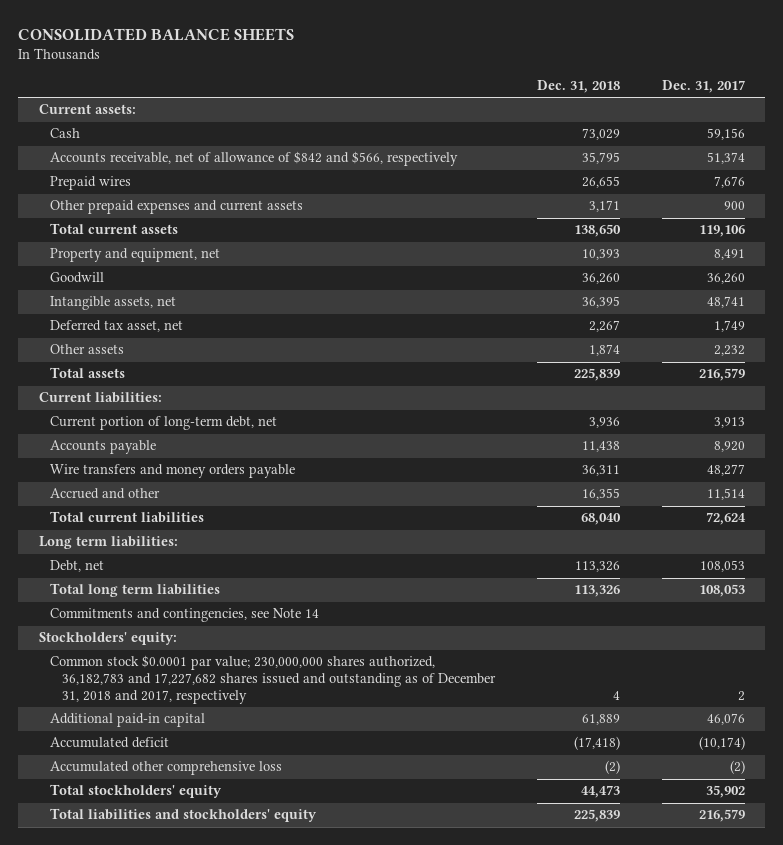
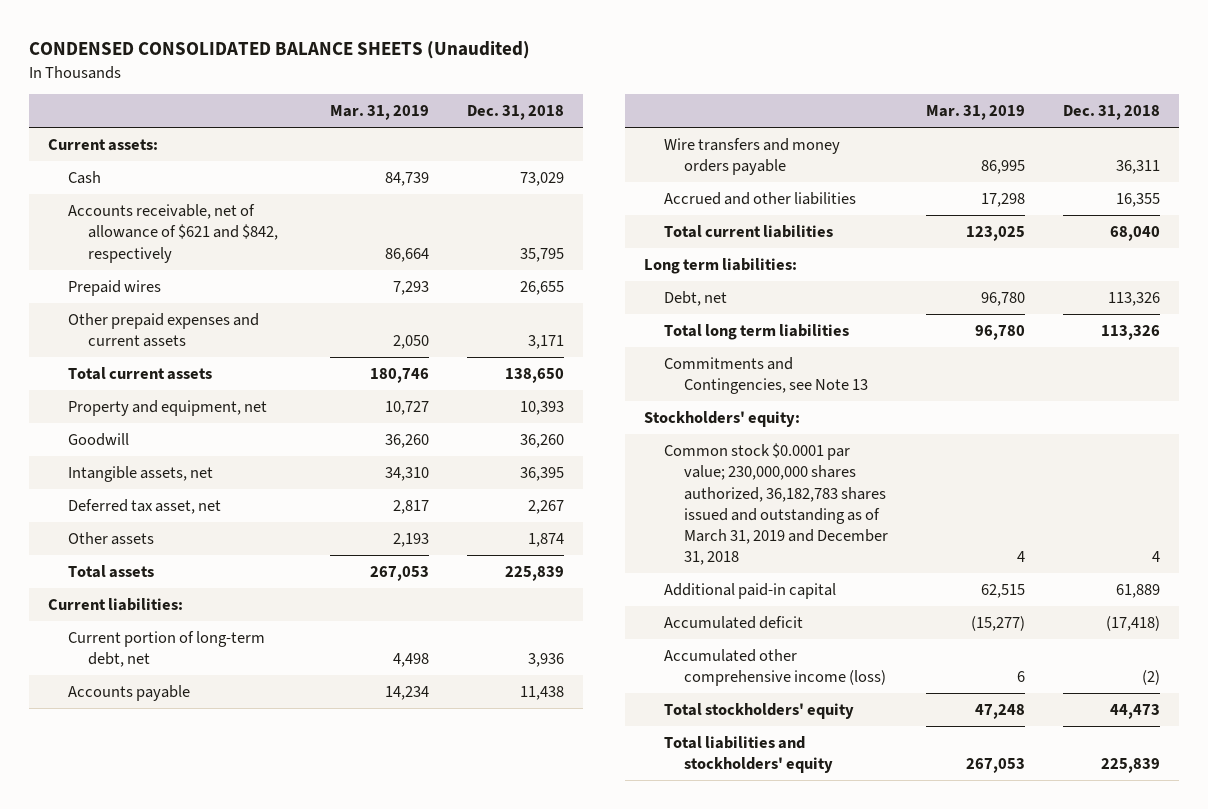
[17,27,294,41] CONSOLIDATED BALANCE SHEETS -> [29,41,531,60] CONDENSED CONSOLIDATED BALANCE SHEETS (Unaudited)
[661,80,745,94] Dec. 31, 2017 -> none
none -> [330,105,430,121] Mar. 31, 2019
[50,151,459,167] Accounts receivable, net of allowance of $842 and $566, respectively -> [68,204,279,263] Accounts receivable, net of allowance of $621 and $842, respectively
[50,488,161,500] Accrued and other -> [663,192,856,206] Accrued and other liabilities
[50,608,320,623] Commitments and contingencies, see Note 14 -> [663,357,868,395] Commitments and Contingencies, see Note 13
[50,655,497,705] Common stock $0.0001 par value; 230,000,000 shares authorized, 36,182,783 and 17,227,682 shares issued and outstanding as of December 31, 2018 and 2017, respectively -> [663,443,888,566] Common stock $0.0001 par value; 230,000,000 shares authorized, 36,182,783 shares issued and outstanding as of March 31, 2019 and December 31, 2018
[50,761,283,776] Accumulated other comprehensive loss -> [663,649,886,687] Accumulated other comprehensive income (loss)

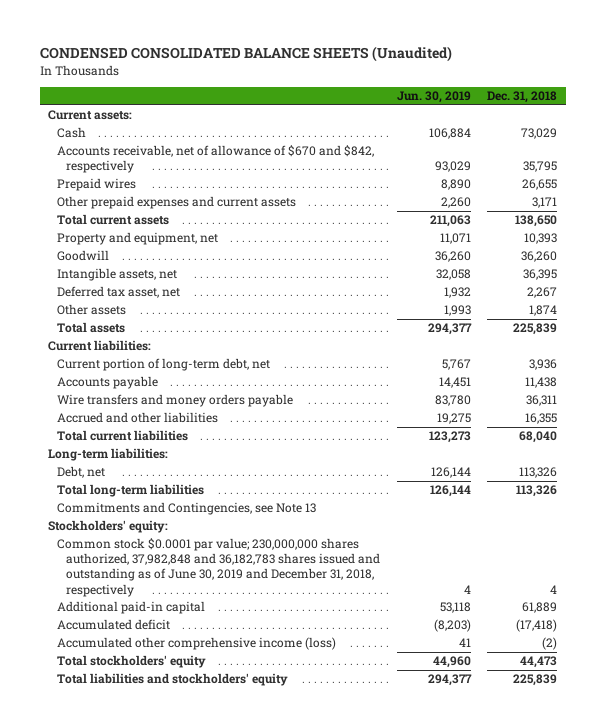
[330,105,430,121] Mar. 31, 2019 -> none
none -> [396,91,471,104] Jun. 30, 2019
[68,204,279,263] Accounts receivable, net of allowance of $621 and $842, respectively -> [57,145,375,174] Accounts receivable, net of allowance of $670 and $842, respectively
[643,258,797,275] Long term liabilities: -> [47,448,168,462] Long-term liabilities:
[663,324,849,341] Total long term liabilities -> [57,484,205,498] Total long-term liabilities
[663,443,888,566] Common stock $0.0001 par value; 230,000,000 shares authorized, 36,182,783 shares issued and outstanding as of March 31, 2019 and December 31, 2018 -> [57,538,381,597] Common stock $0.0001 par value; 230,000,000 shares authorized, 37,982,848 and 36,182,783 shares issued and outstanding as of June 30, 2019 and December 31, 2018, respectively

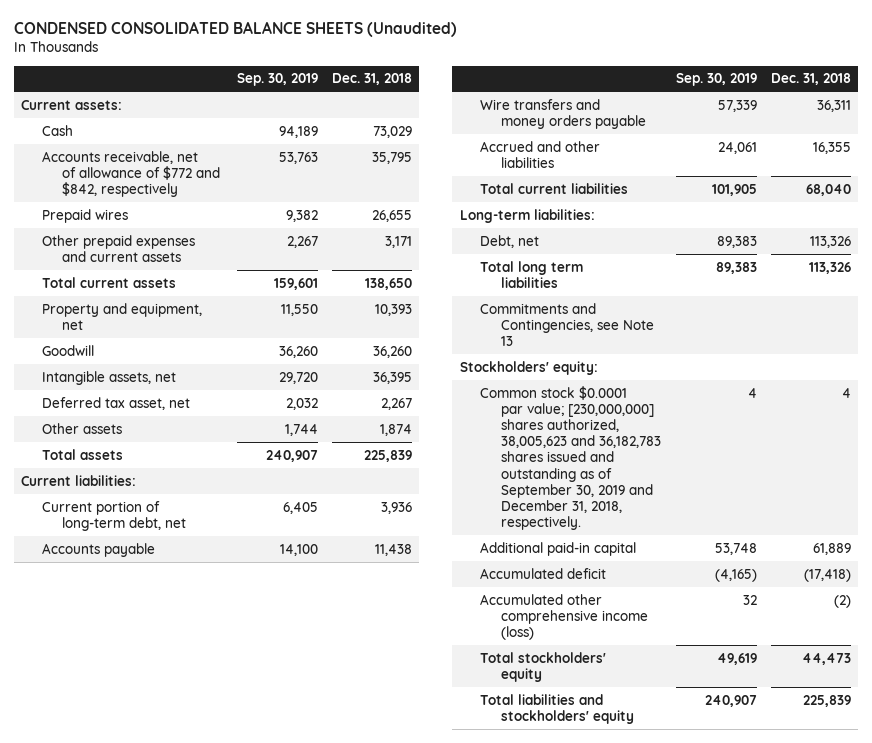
[396,91,471,104] Jun. 30, 2019 -> none
none -> [236,73,318,87] Sep. 30, 2019
[57,145,375,174] Accounts receivable, net of allowance of $670 and $842, respectively -> [41,150,221,198] Accounts receivable, net of allowance of $772 and $842, respectively
[57,484,205,498] Total long-term liabilities -> [480,260,584,288] Total long term liabilities
[57,538,381,597] Common stock $0.0001 par value; 230,000,000 shares authorized, 37,982,848 and 36,182,783 shares issued and outstanding as of June 30, 2019 and December 31, 2018, respectively -> [480,385,662,531] Common stock $0.0001 par value; [230,000,000] shares authorized, 38,005,623 and 36,182,783 shares issued and outstanding as of September 30, 2019 and December 31, 2018, respectively.

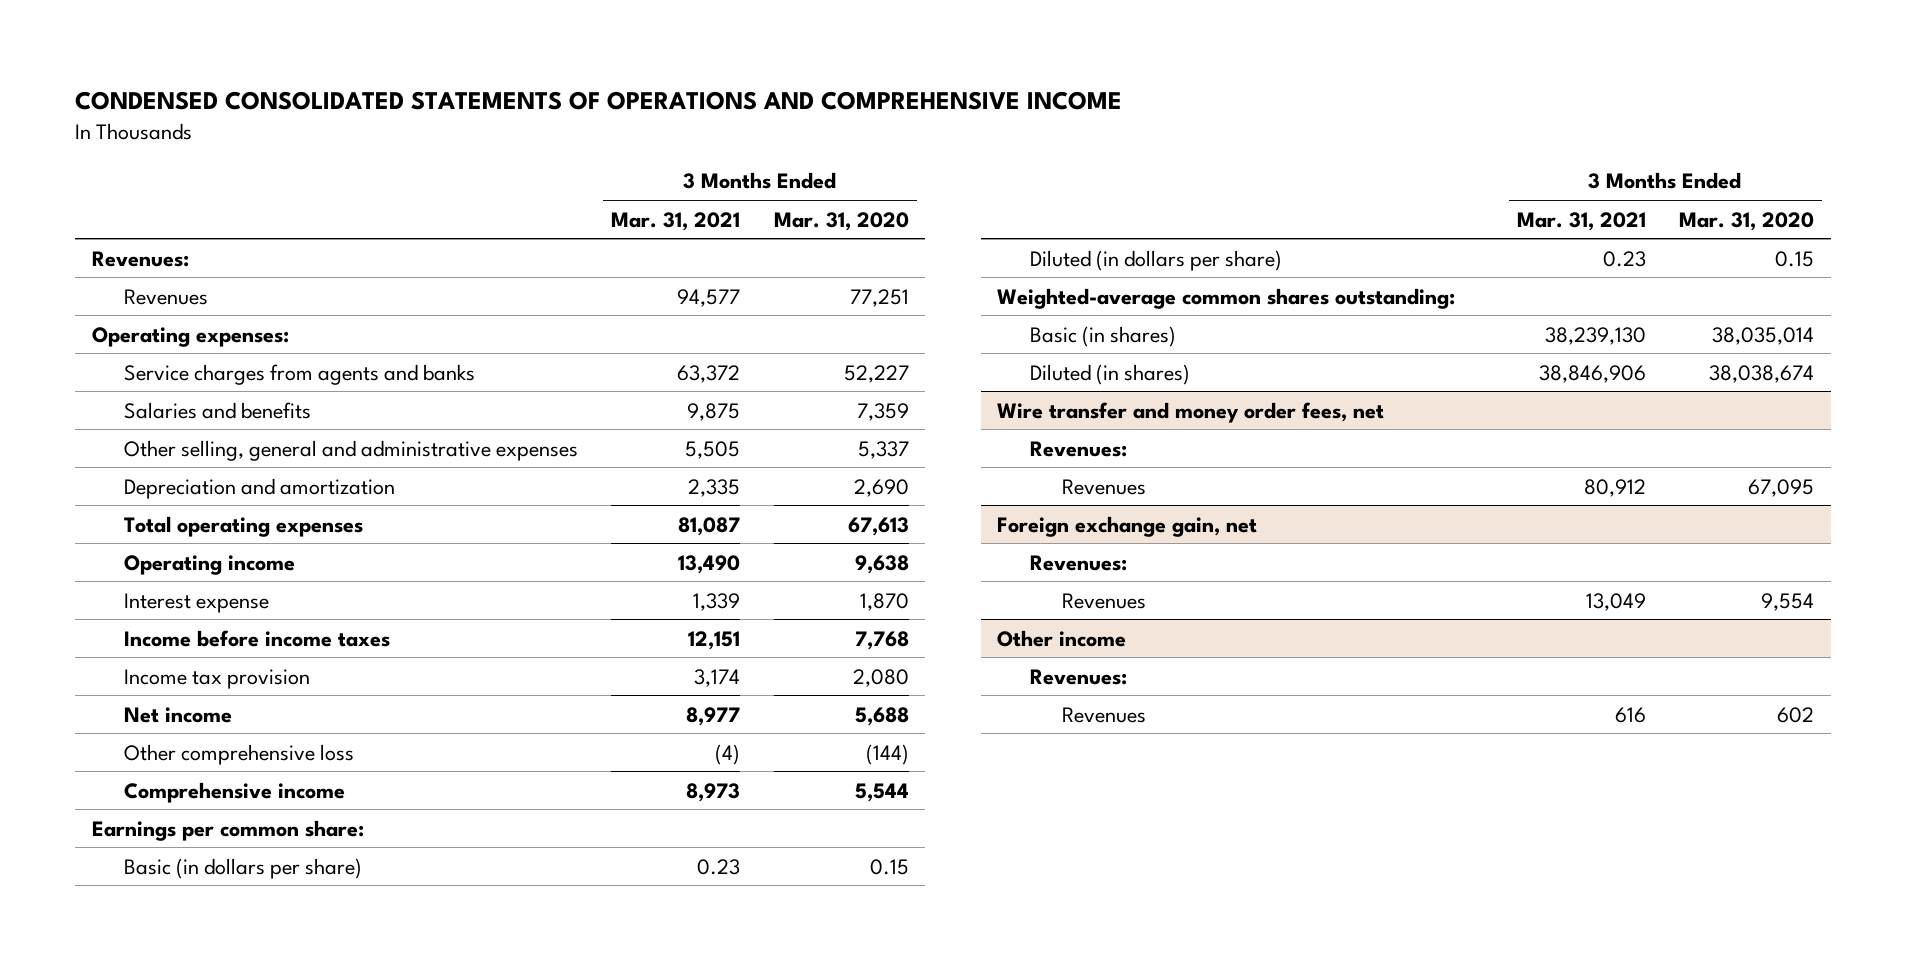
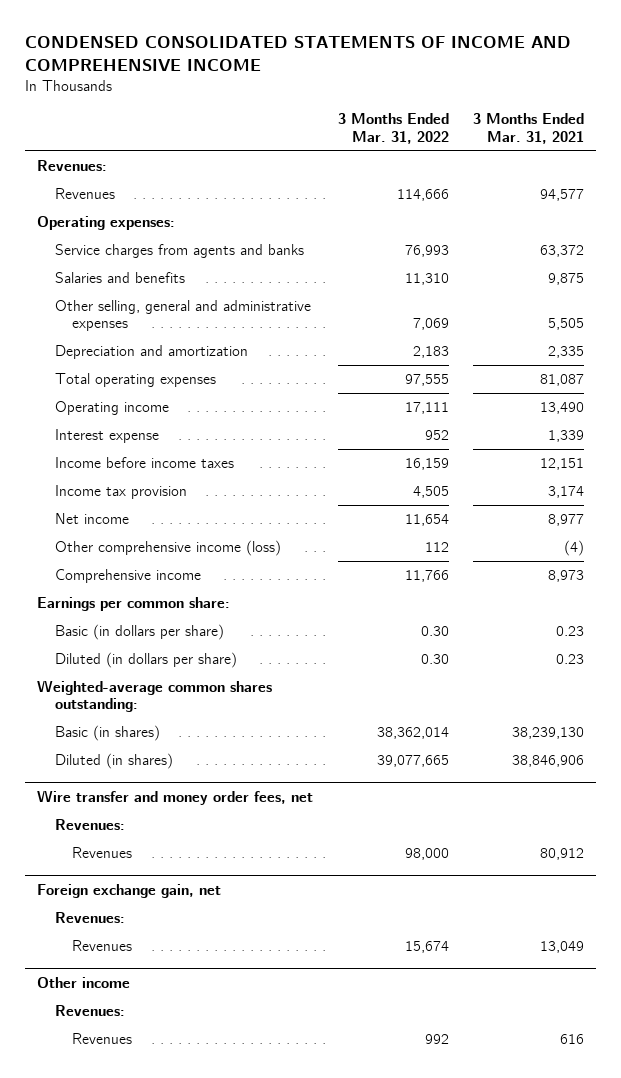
[75,91,1123,111] CONDENSED CONSOLIDATED STATEMENTS OF OPERATIONS AND COMPREHENSIVE INCOME -> [25,36,572,71] CONDENSED CONSOLIDATED STATEMENTS OF INCOME AND COMPREHENSIVE INCOME
[773,211,909,231] Mar. 31, 2020 -> none
none -> [337,113,449,144] 3 Months Ended Mar. 31, 2022
[124,743,355,765] Other comprehensive loss -> [54,540,281,557] Other comprehensive income (loss)

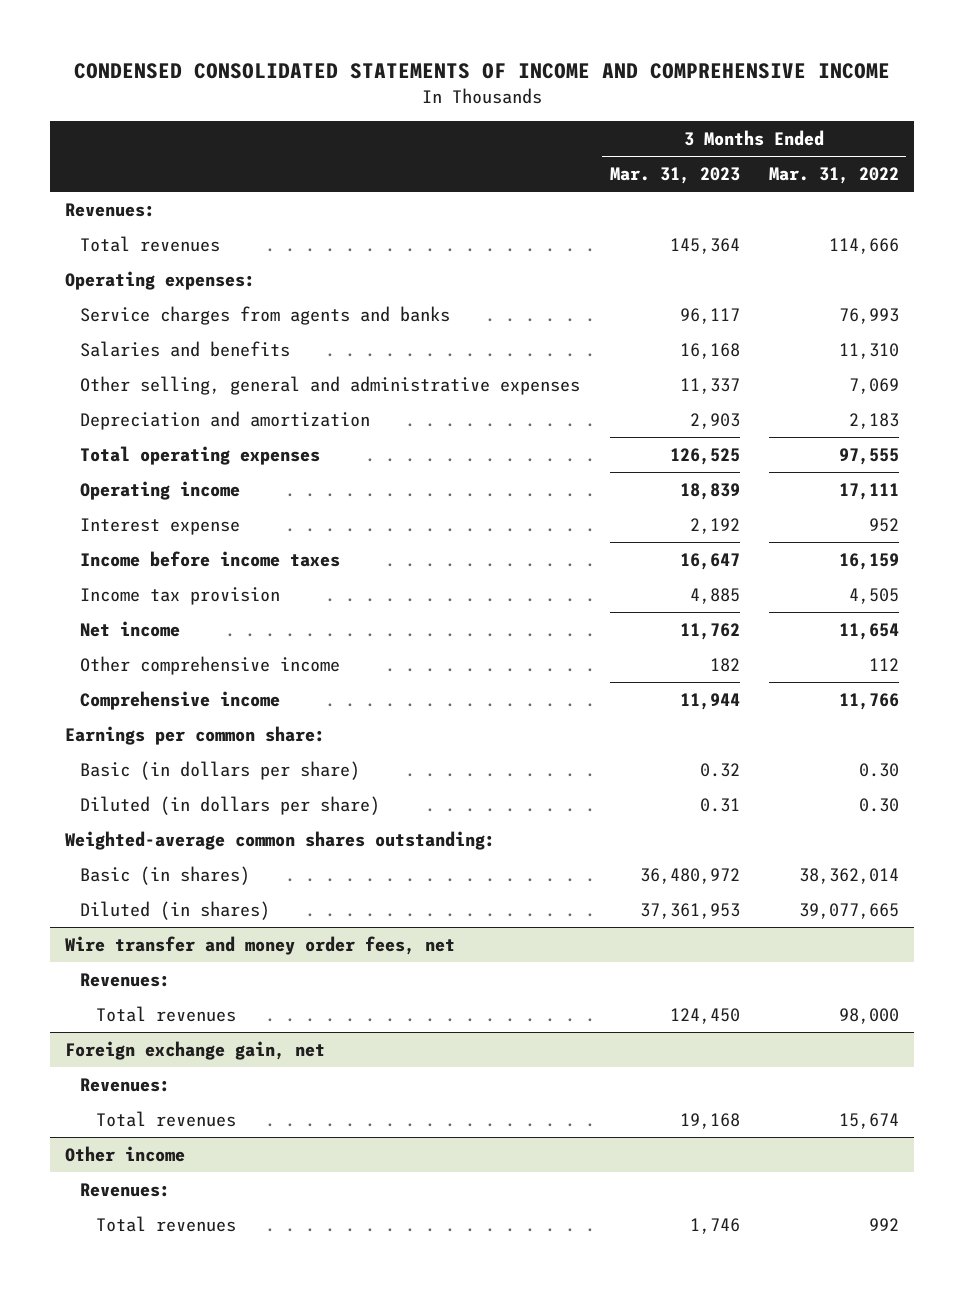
[472,113,584,144] 3 Months Ended Mar. 31, 2021 -> none
none -> [609,167,740,185] Mar. 31, 2023
[54,188,115,200] Revenues -> [80,235,221,252] Total revenues
[54,540,281,557] Other comprehensive income (loss) -> [80,655,341,675] Other comprehensive income
[71,847,132,859] Revenues -> [95,1005,236,1022] Total revenues
[71,940,132,952] Revenues -> [95,1110,236,1127] Total revenues
[71,1033,132,1045] Revenues -> [95,1215,236,1232] Total revenues

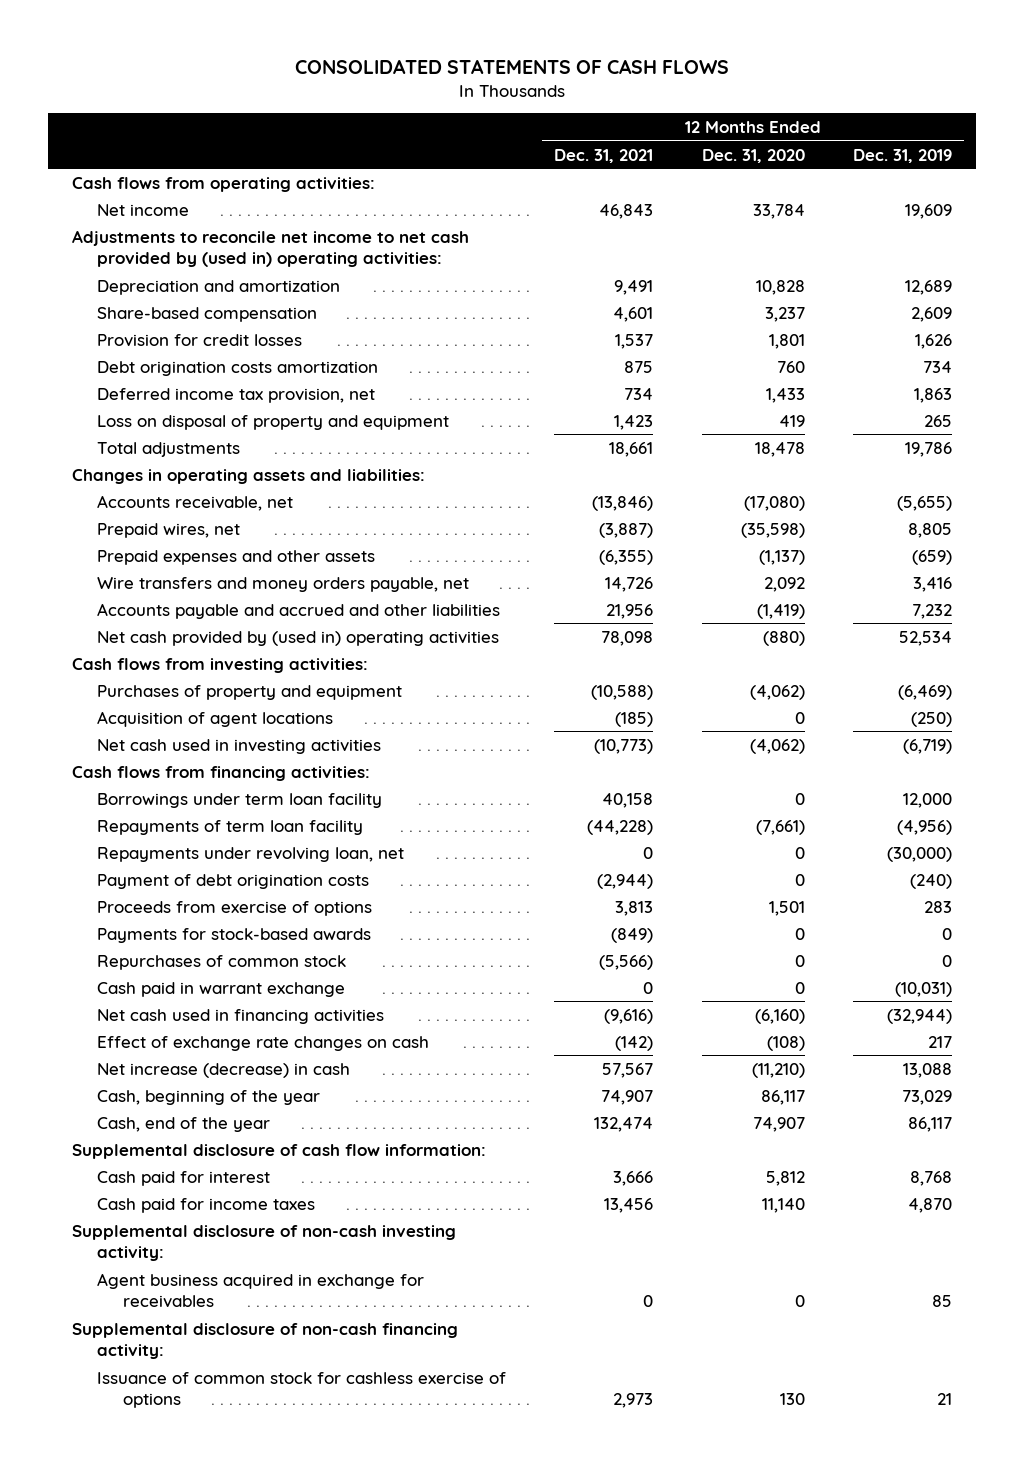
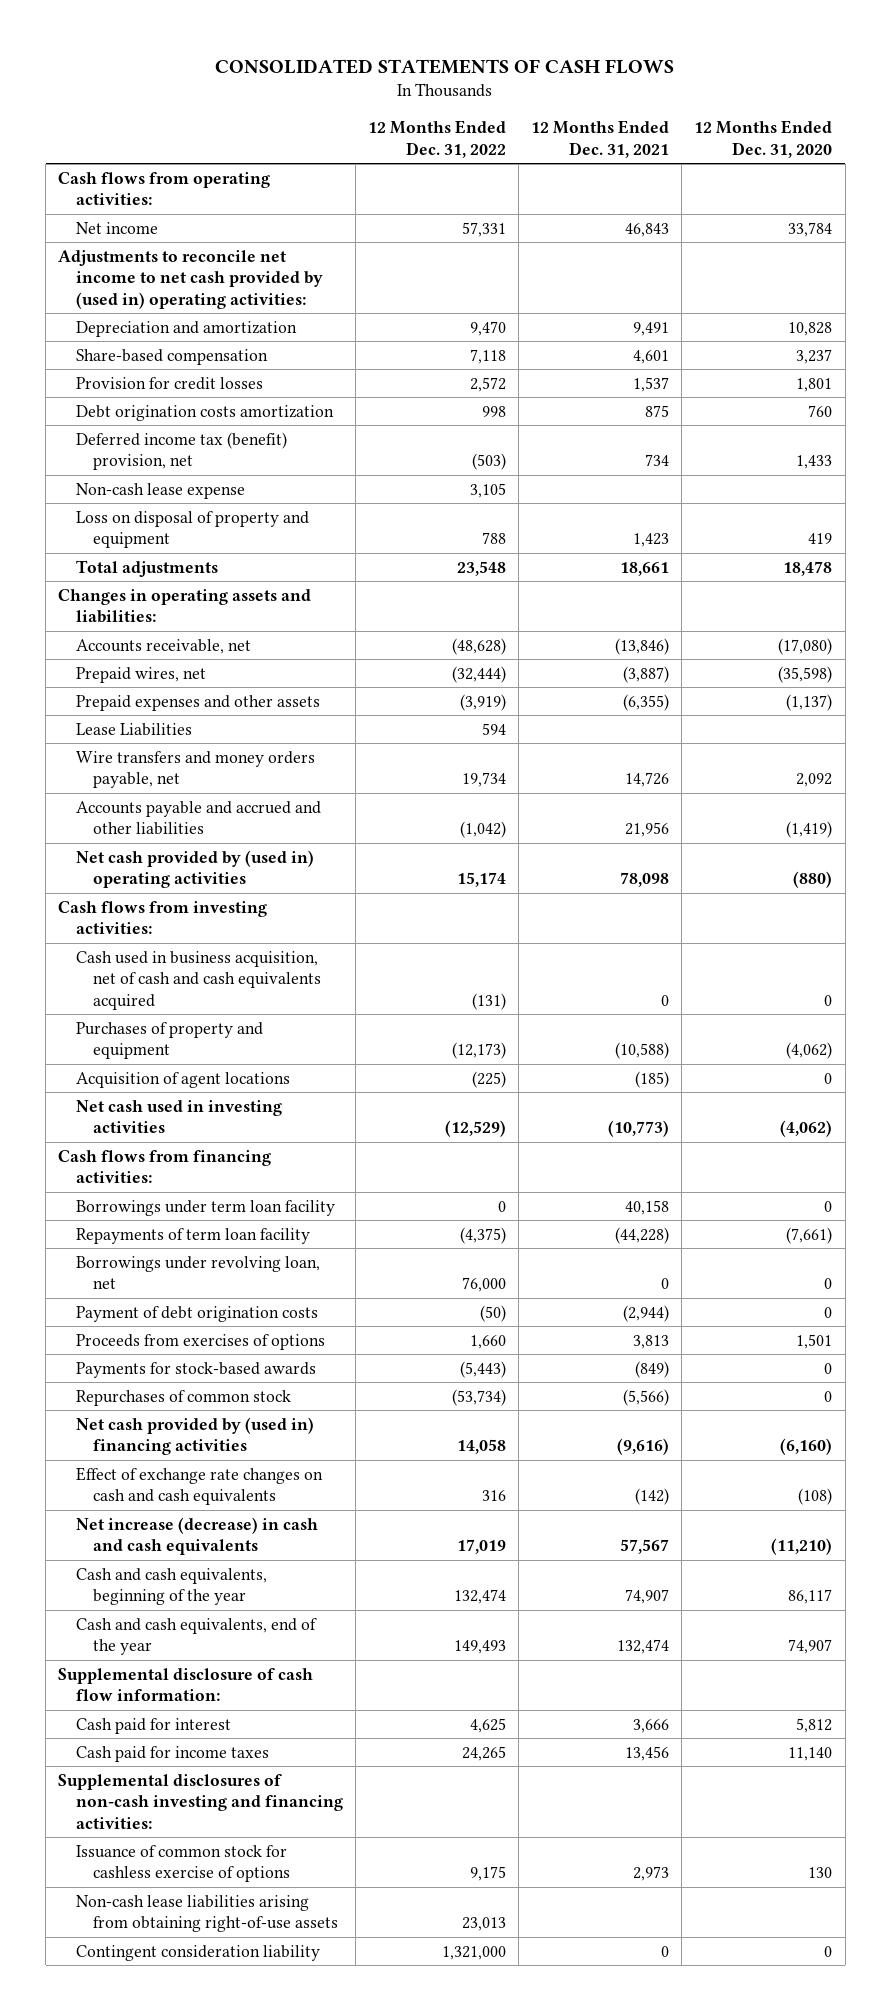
[852,148,952,163] Dec. 31, 2019 -> none
none -> [367,120,506,158] 12 Months Ended Dec. 31, 2022
[97,387,376,403] Deferred income tax provision, net -> [75,431,287,471] Deferred income tax (benefit) provision, net
none -> [75,482,245,499] Non-cash lease expense
none -> [75,722,192,736] Lease Liabilities
none -> [75,950,321,1010] Cash used in business acquisition, net of cash and cash equivalents acquired
[97,846,405,862] Repayments under revolving loan, net -> [75,1255,320,1290] Borrowings under revolving loan, net
[97,900,373,916] Proceeds from exercise of options -> [75,1333,325,1350] Proceeds from exercises of options
[97,981,346,997] Cash paid in warrant exchange -> none
[97,1008,385,1024] Net cash used in financing activities -> [75,1416,314,1456] Net cash provided by (used in) financing activities
[97,1035,430,1051] Effect of exchange rate changes on cash -> [75,1466,323,1506] Effect of exchange rate changes on cash and cash equivalents
[97,1062,351,1078] Net increase (decrease) in cash -> [75,1516,318,1556] Net increase (decrease) in cash and cash equivalents
[97,1089,321,1105] Cash, beginning of the year -> [75,1567,267,1606] Cash and cash equivalents, beginning of the year
[97,1116,271,1132] Cash, end of the year -> [75,1617,317,1656] Cash and cash equivalents, end of the year
[71,1224,456,1262] Supplemental disclosure of non-cash investing activity: -> none
[97,1272,425,1309] Agent business acquired in exchange for receivables -> none
[71,1322,458,1360] Supplemental disclosure of non-cash financing activity: -> [58,1773,343,1829] Supplemental disclosures of non-cash investing and financing activities:
none -> [75,1894,338,1933] Non-cash lease liabilities arising from obtaining right-of-use assets
none -> [75,1944,320,1961] Contingent consideration liability

